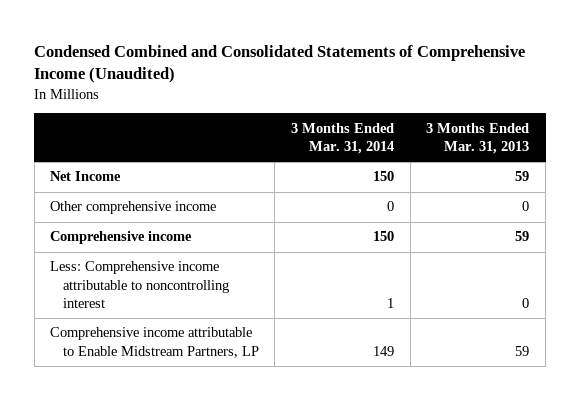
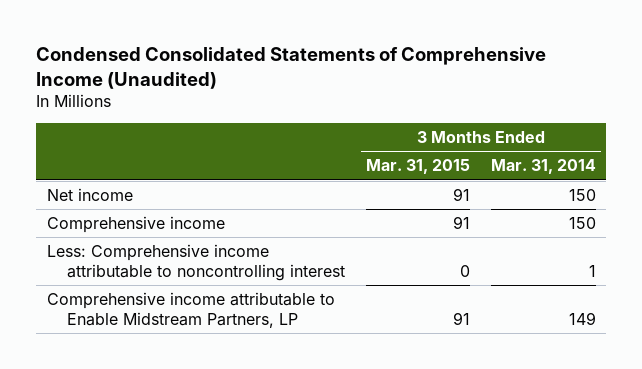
[34,44,526,84] Condensed Combined and Consolidated Statements of Comprehensive Income (Unaudited) -> [36,47,547,89] Condensed Consolidated Statements of Comprehensive Income (Unaudited)
[426,122,530,155] 3 Months Ended Mar. 31, 2013 -> none
none -> [365,159,470,175] Mar. 31, 2015
[50,201,217,215] Other comprehensive income -> none
[50,171,122,182] Net Income -> [46,187,133,201] Net income

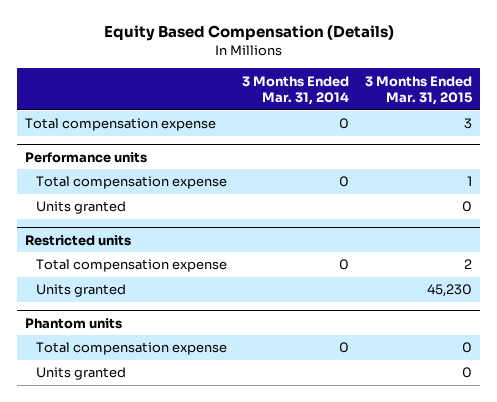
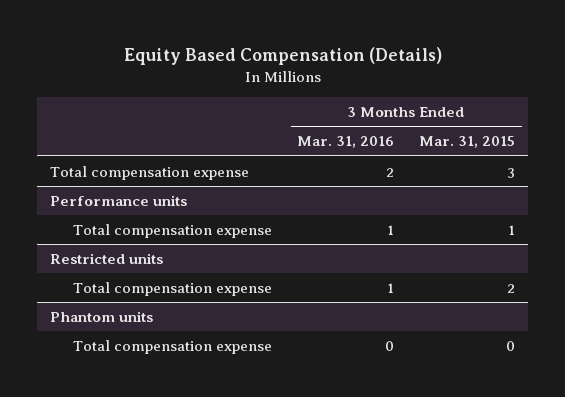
[242,75,350,105] 3 Months Ended Mar. 31, 2014 -> none
none -> [296,136,394,149] Mar. 31, 2016
[35,201,126,215] Units granted -> none
[35,284,126,298] Units granted -> none
[35,367,126,381] Units granted -> none

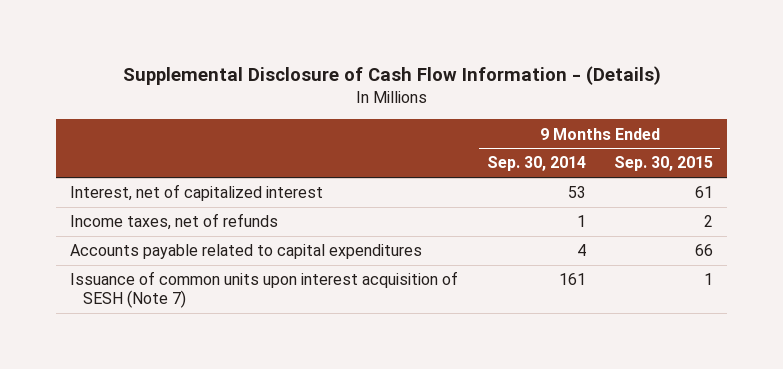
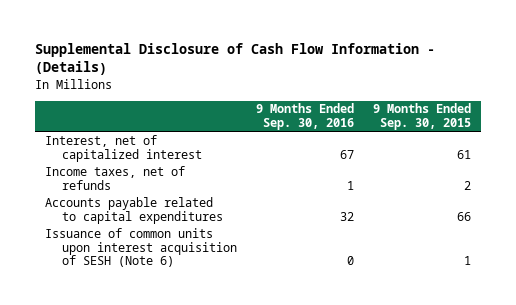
[486,156,586,172] Sep. 30, 2014 -> none
none -> [256,103,355,131] 9 Months Ended Sep. 30, 2016
[70,271,459,309] Issuance of common units upon interest acquisition of SESH (Note 7) -> [44,227,238,268] Issuance of common units upon interest acquisition of SESH (Note 6)

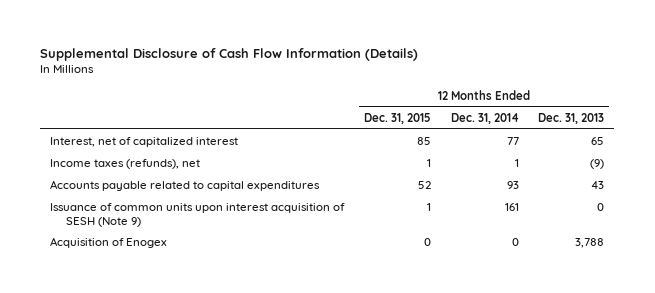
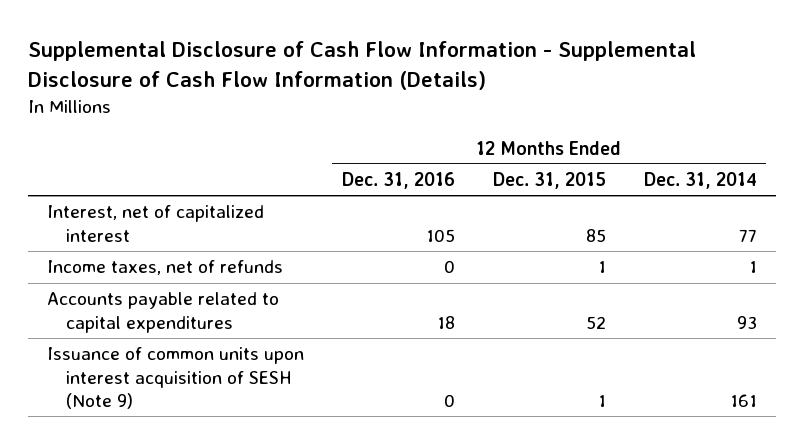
[40,47,419,61] Supplemental Disclosure of Cash Flow Information (Details) -> [27,41,696,91] Supplemental Disclosure of Cash Flow Information - Supplemental Disclosure of Cash Flow Information (Details)
[538,112,605,124] Dec. 31, 2013 -> none
none -> [341,172,455,190] Dec. 31, 2016
[50,159,201,170] Income taxes (refunds), net -> [46,260,283,276] Income taxes, net of refunds
[50,237,168,249] Acquisition of Enogex -> none

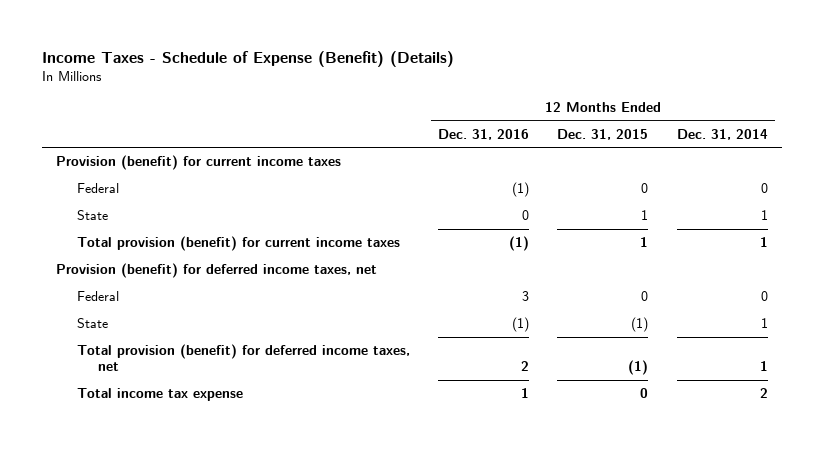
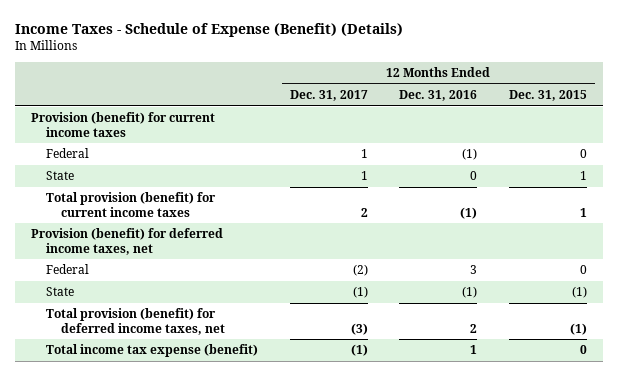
[676,128,768,140] Dec. 31, 2014 -> none
none -> [289,90,368,102] Dec. 31, 2017
[76,387,243,401] Total income tax expense -> [46,344,259,358] Total income tax expense (benefit)

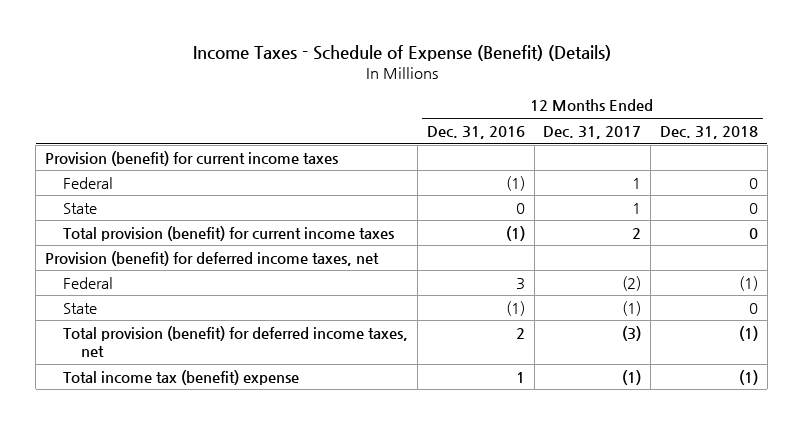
[508,90,587,102] Dec. 31, 2015 -> none
none -> [660,125,759,139] Dec. 31, 2018
[46,344,259,358] Total income tax expense (benefit) -> [63,369,300,385] Total income tax (benefit) expense

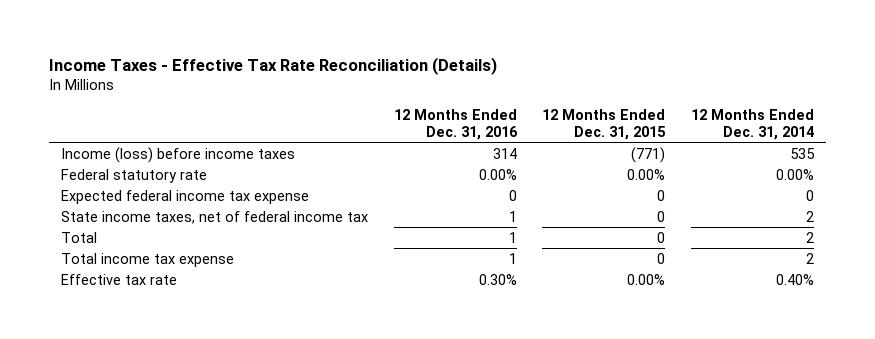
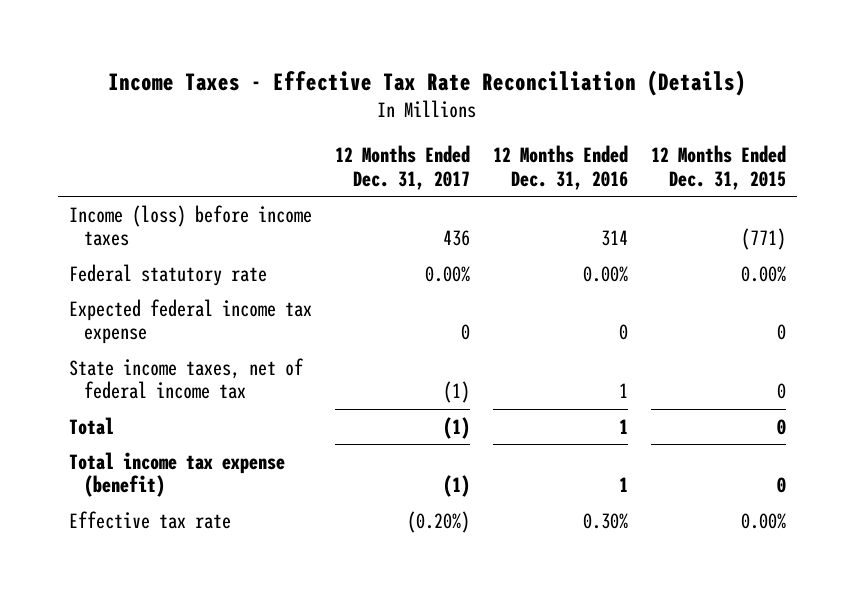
[690,109,814,140] 12 Months Ended Dec. 31, 2014 -> none
none -> [334,145,470,191] 12 Months Ended Dec. 31, 2017
[61,252,235,267] Total income tax expense -> [69,451,286,498] Total income tax expense (benefit)

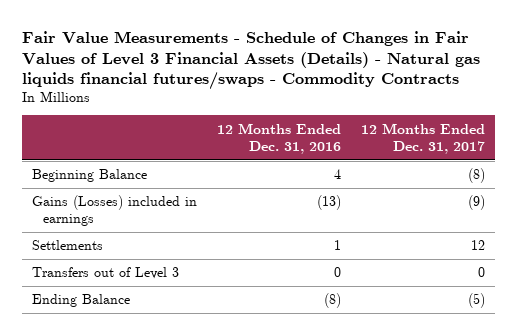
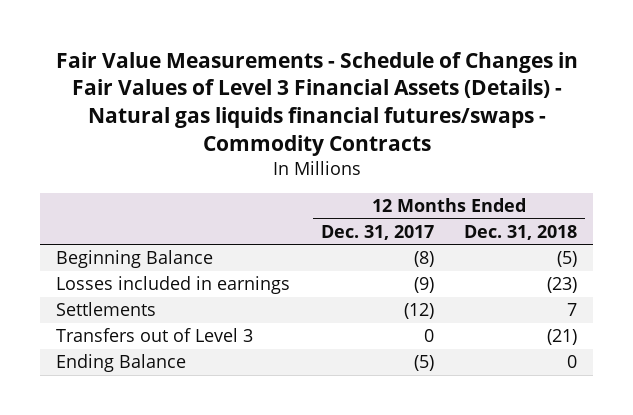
[217,122,342,154] 12 Months Ended Dec. 31, 2016 -> none
none -> [464,224,578,240] Dec. 31, 2018
[32,195,198,227] Gains (Losses) included in earnings -> [55,276,290,295] Losses included in earnings
[471,240,486,251] 12 -> [403,303,434,320] (12)

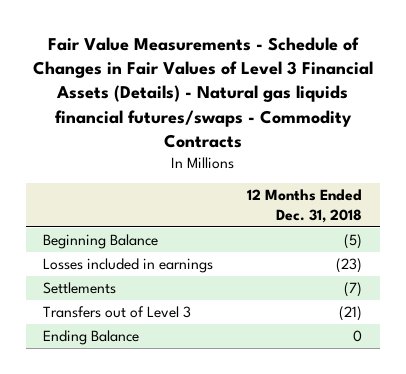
[320,224,434,240] Dec. 31, 2017 -> none
[567,303,578,317] 7 -> [344,282,363,298] (7)

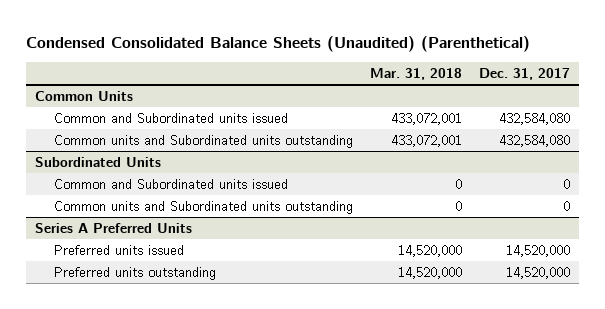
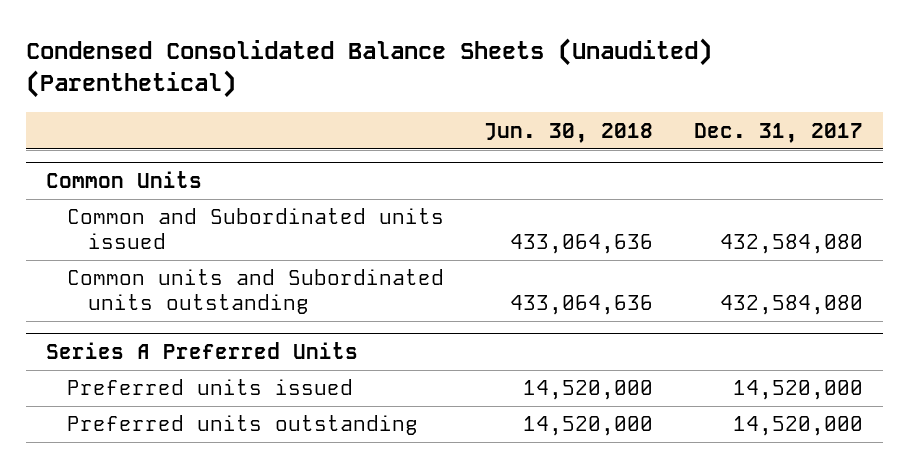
[370,67,463,80] Mar. 31, 2018 -> none
none -> [484,122,654,143] Jun. 30, 2018
[34,157,161,168] Subordinated Units -> none
[54,179,289,190] Common and Subordinated units issued -> none
[54,201,354,215] Common units and Subordinated units outstanding -> none

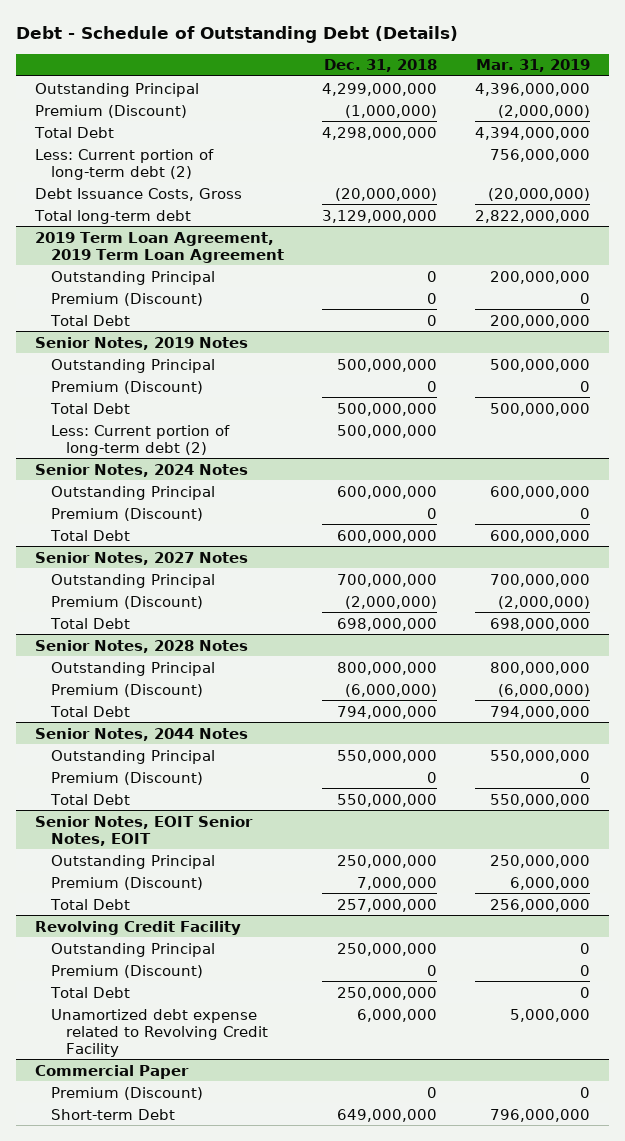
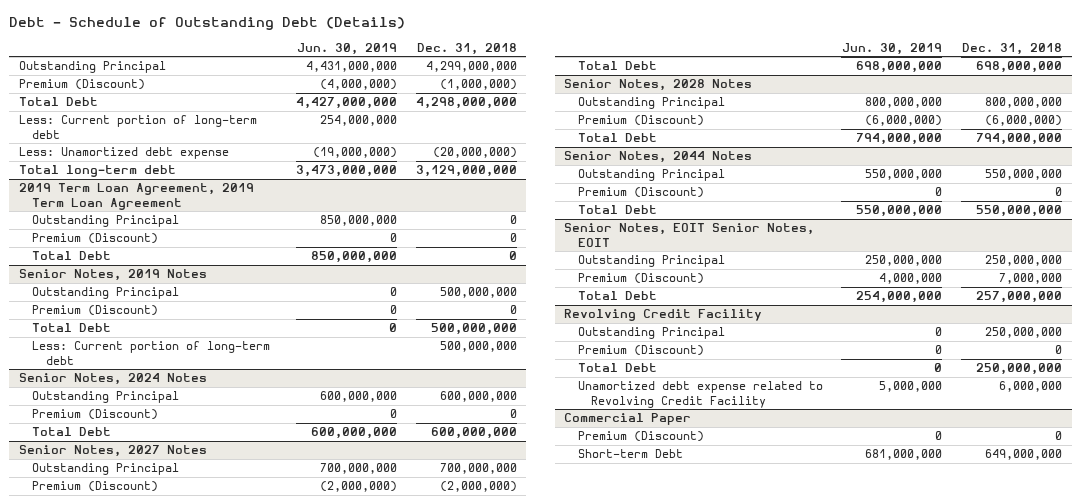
[475,59,590,73] Mar. 31, 2019 -> none
none -> [297,42,398,55] Jun. 30, 2019
[35,148,215,180] Less: Current portion of long-term debt (2) -> [18,115,257,139] Less: Current portion of long-term debt
[35,187,243,201] Debt Issuance Costs, Gross -> [18,147,229,160] Less: Unamortized debt expense
[50,424,230,456] Less: Current portion of long-term debt (2) -> [32,341,271,365] Less: Current portion of long-term debt

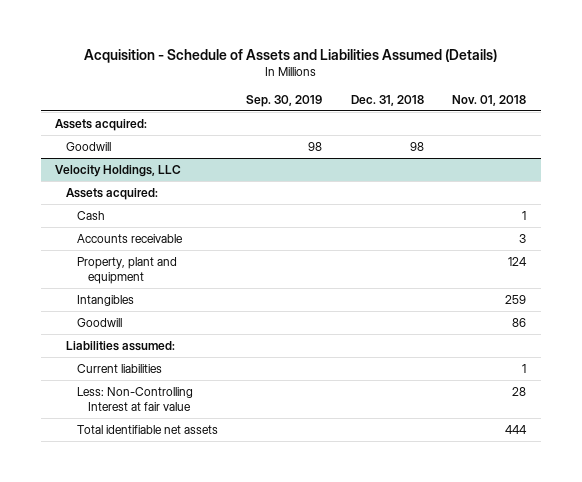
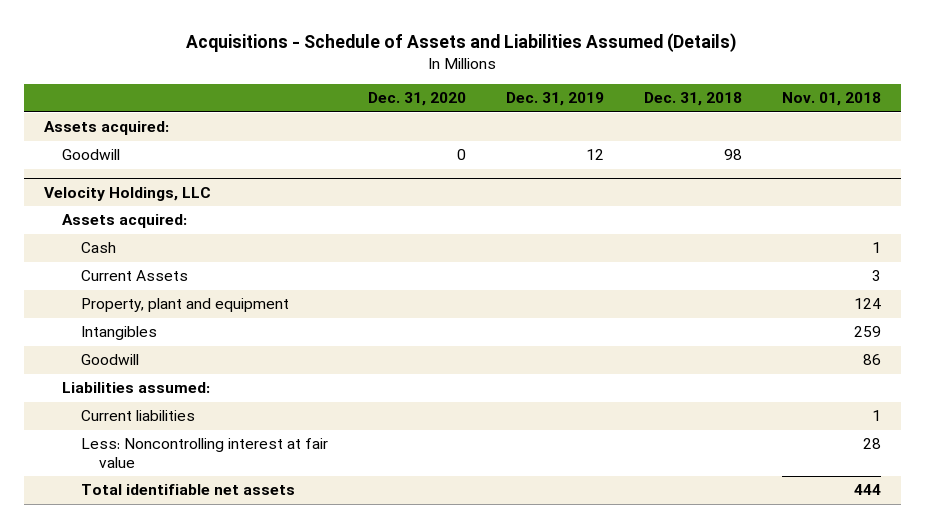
[83,48,497,63] Acquisition - Schedule of Assets and Liabilities Assumed (Details) -> [186,32,738,52] Acquisitions - Schedule of Assets and Liabilities Assumed (Details)
[246,94,323,107] Sep. 30, 2019 -> none
none -> [367,92,466,107] Dec. 31, 2020
none -> [505,92,604,107] Dec. 31, 2019
[76,233,183,243] Accounts receivable -> [80,270,188,282] Current Assets
[76,386,193,411] Less: Non-Controlling Interest at fair value -> [80,438,328,468] Less: Noncontrolling interest at fair value

